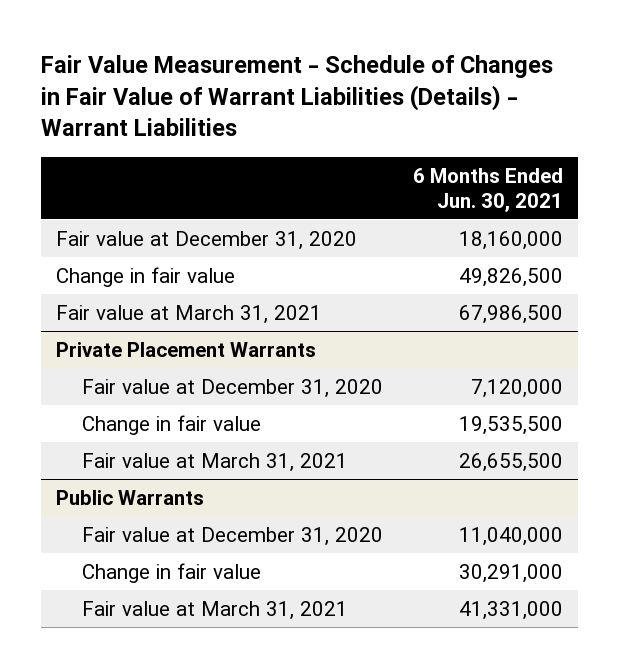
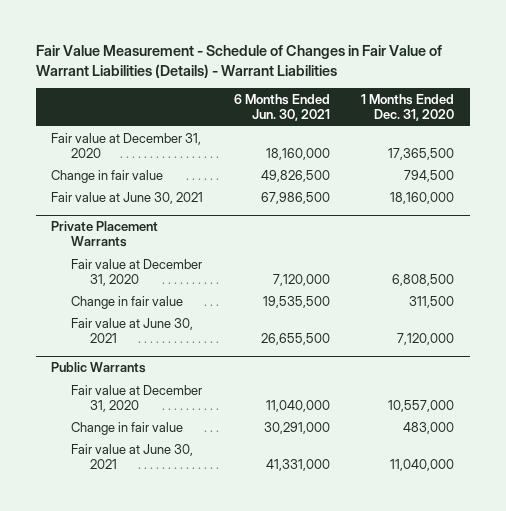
none -> [361,94,455,122] 1 Months Ended Dec. 31, 2020
[55,304,322,324] Fair value at March 31, 2021 -> [51,191,204,204] Fair value at June 30, 2021
[82,452,349,472] Fair value at March 31, 2021 -> [70,317,193,343] Fair value at June 30, 2021
[82,600,349,620] Fair value at March 31, 2021 -> [70,443,193,469] Fair value at June 30, 2021

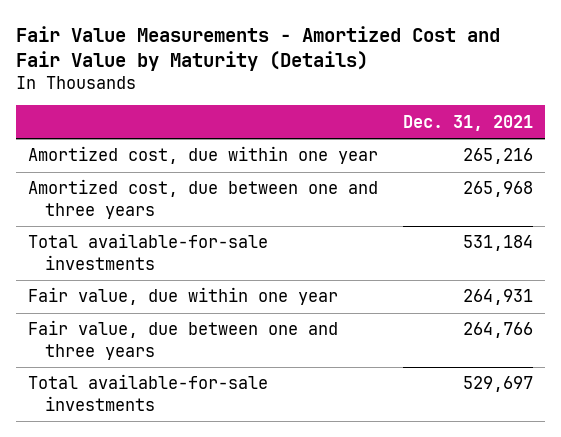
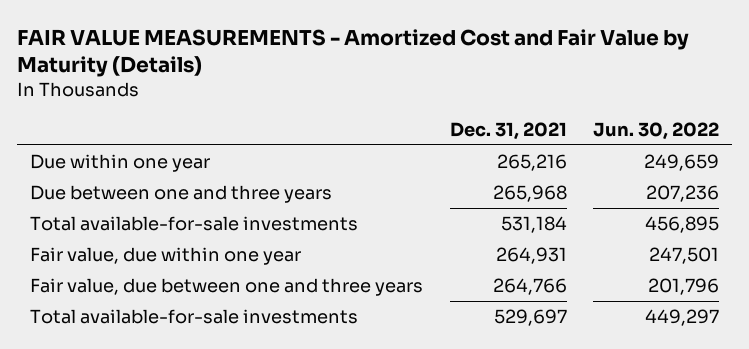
[16,25,501,71] Fair Value Measurements - Amortized Cost and Fair Value by Maturity (Details) -> [17,28,690,78] FAIR VALUE MEASUREMENTS - Amortized Cost and Fair Value by Maturity (Details)
none -> [593,121,720,140] Jun. 30, 2022
[28,146,379,165] Amortized cost, due within one year -> [30,153,211,172] Due within one year
[28,179,379,219] Amortized cost, due between one and three years -> [30,184,333,203] Due between one and three years

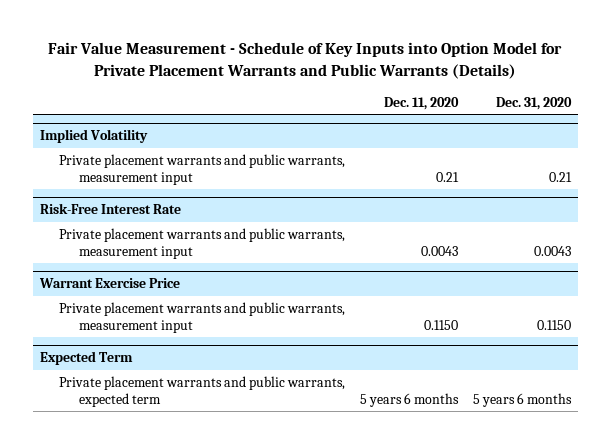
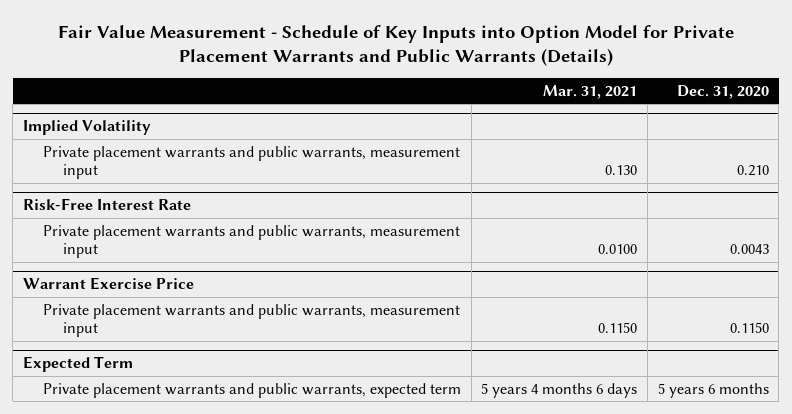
[384,96,460,110] Dec. 11, 2020 -> none
none -> [543,84,638,99] Mar. 31, 2021
[548,171,572,182] 0.21 -> [736,165,769,177] 0.210

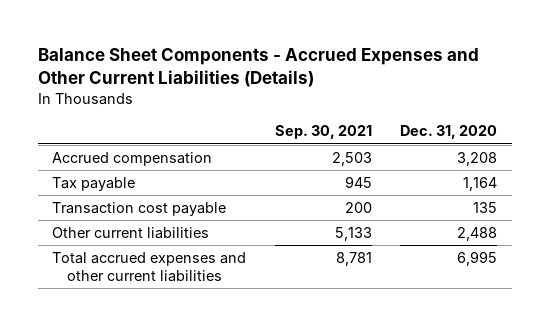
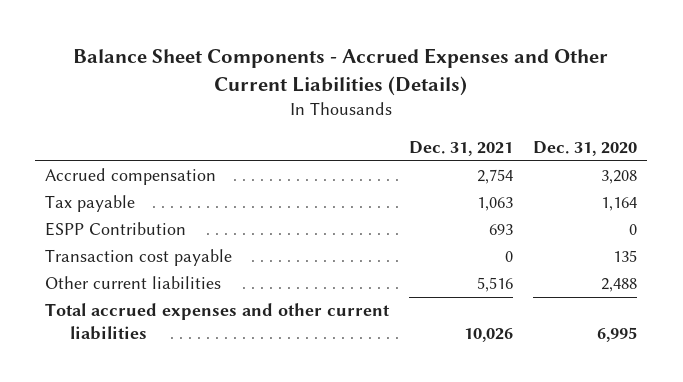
[274,125,372,140] Sep. 30, 2021 -> none
none -> [409,140,514,156] Dec. 31, 2021
none -> [45,222,187,237] ESPP Contribution

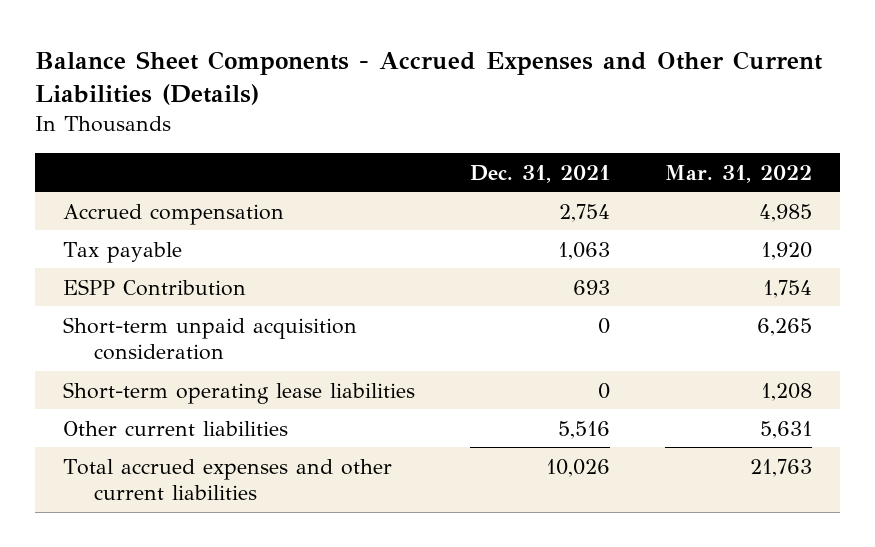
[533,140,638,156] Dec. 31, 2020 -> none
none -> [665,164,813,183] Mar. 31, 2022
[45,249,233,267] Transaction cost payable -> none
none -> [62,316,357,361] Short-term unpaid acquisition consideration
none -> [62,381,415,404] Short-term operating lease liabilities

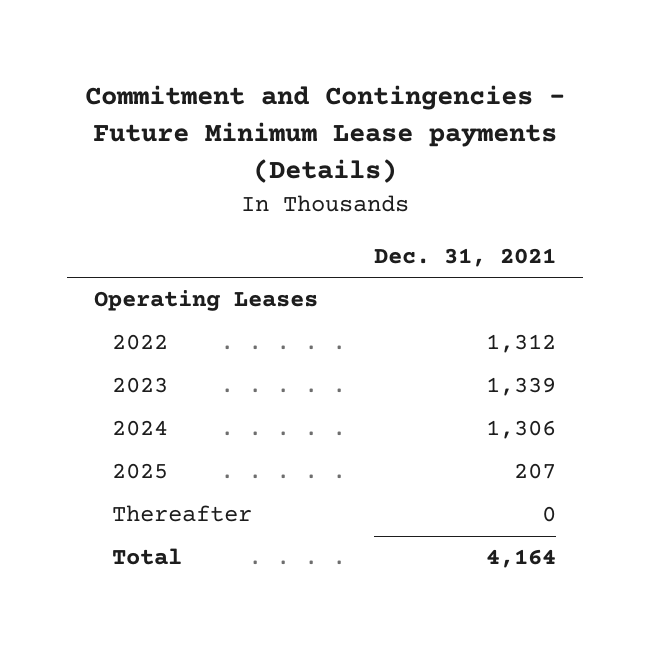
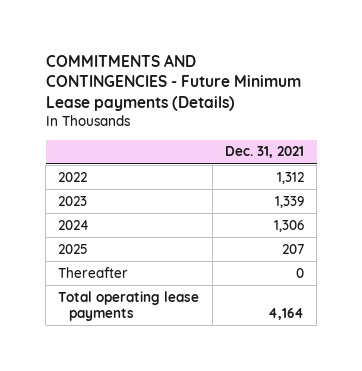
[84,84,565,184] Commitment and Contingencies - Future Minimum Lease payments (Details) -> [45,53,301,112] COMMITMENTS AND CONTINGENCIES - Future Minimum Lease payments (Details)
[94,290,319,312] Operating Leases -> none
[111,548,182,566] Total -> [58,290,200,321] Total operating lease payments

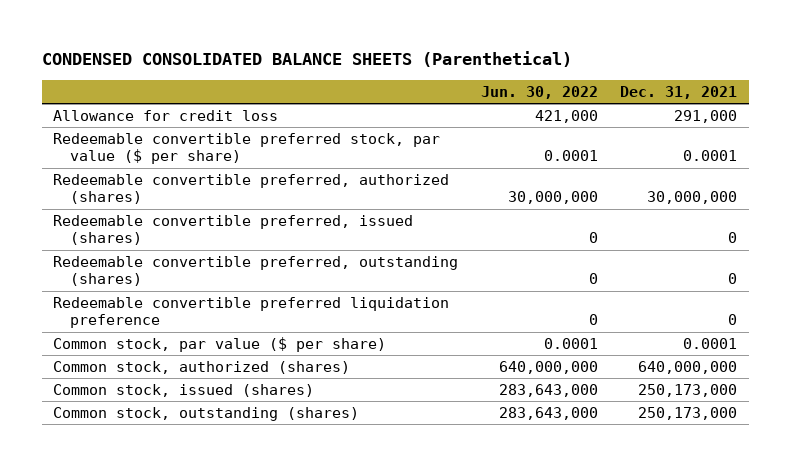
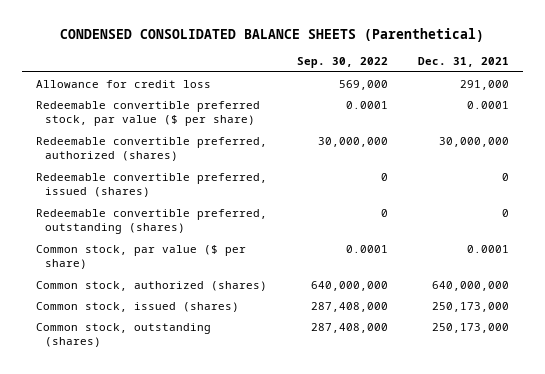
[480,85,598,99] Jun. 30, 2022 -> none
none -> [296,56,388,68] Sep. 30, 2022
[53,296,450,329] Redeemable convertible preferred liquidation preference -> none

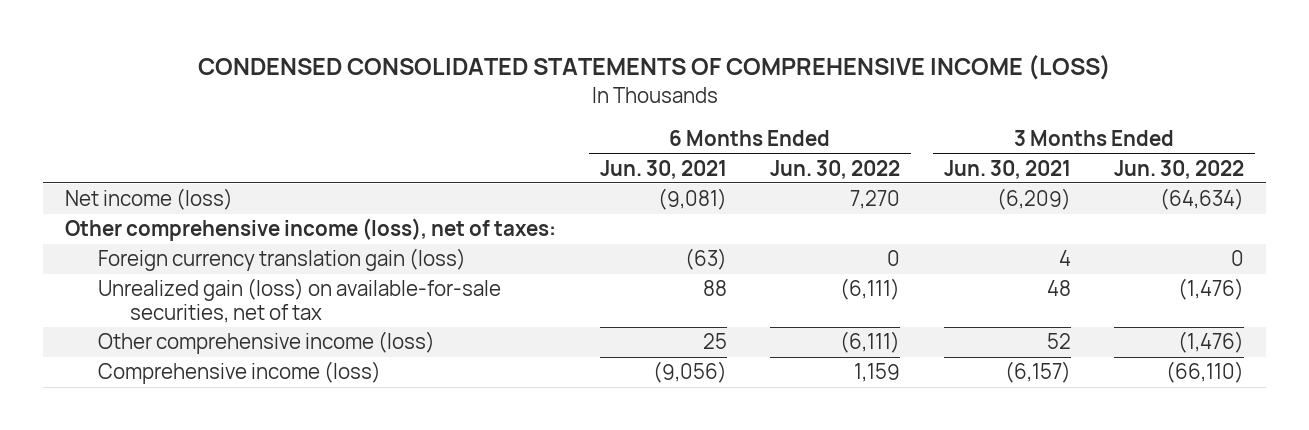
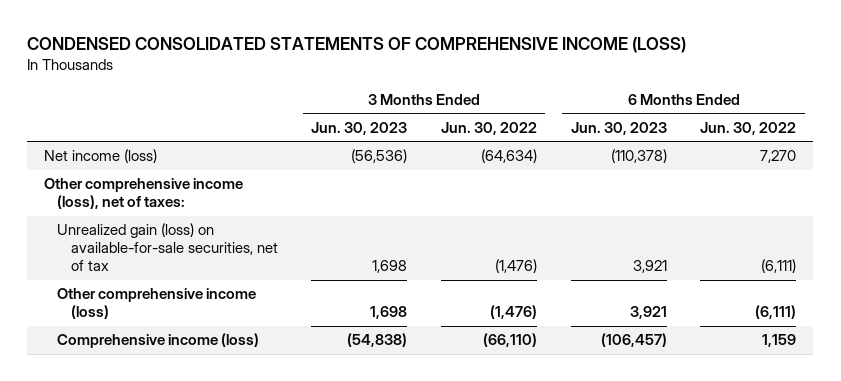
[599,159,727,179] Jun. 30, 2021 -> none
[943,159,1071,179] Jun. 30, 2021 -> none
none -> [311,121,408,135] Jun. 30, 2023
none -> [570,121,667,135] Jun. 30, 2023
[97,248,466,272] Foreign currency translation gain (loss) -> none

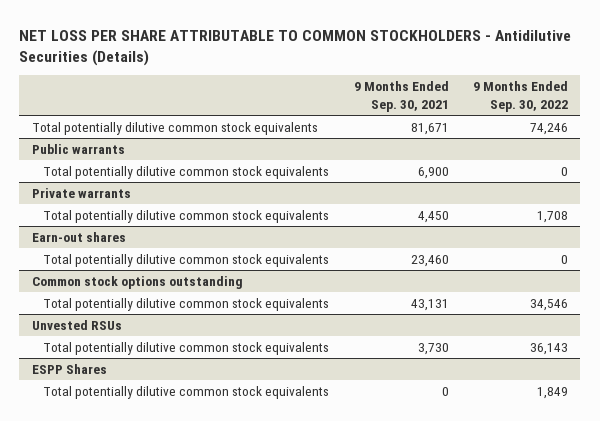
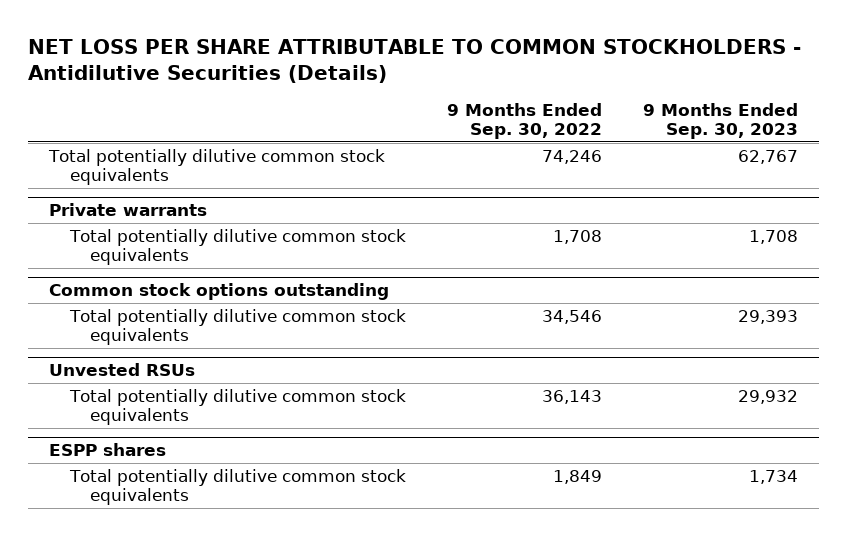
[353,81,449,112] 9 Months Ended Sep. 30, 2021 -> none
none -> [643,102,799,140] 9 Months Ended Sep. 30, 2023
[31,144,125,155] Public warrants -> none
[43,166,330,180] Total potentially dilutive common stock equivalents -> none
[31,232,126,243] Earn-out shares -> none
[43,254,330,268] Total potentially dilutive common stock equivalents -> none
[31,364,107,375] ESPP Shares -> [48,443,166,457] ESPP shares

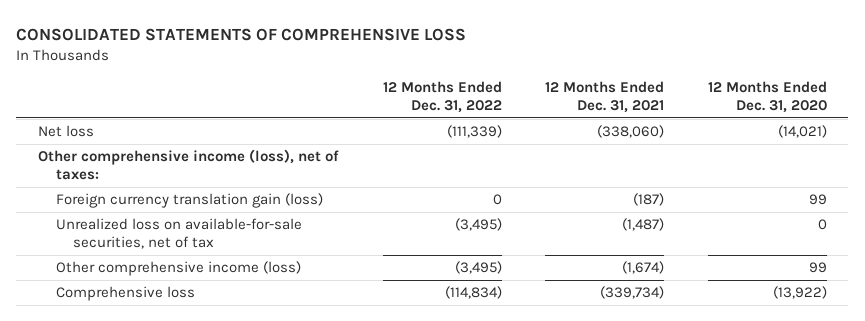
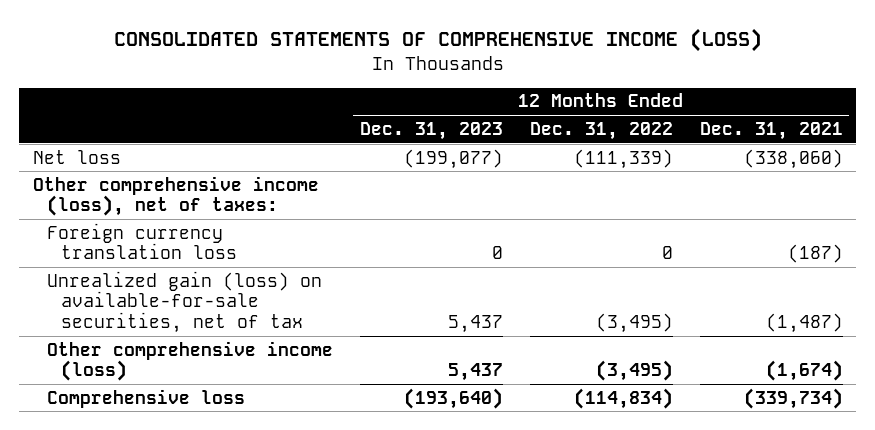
[16,27,467,41] CONSOLIDATED STATEMENTS OF COMPREHENSIVE LOSS -> [113,28,762,53] CONSOLIDATED STATEMENTS OF COMPREHENSIVE INCOME (LOSS)
[707,80,827,114] 12 Months Ended Dec. 31, 2020 -> none
none -> [359,121,503,140] Dec. 31, 2023
[55,192,323,208] Foreign currency translation gain (loss) -> [47,222,238,260] Foreign currency translation loss
[55,217,302,250] Unrealized loss on available-for-sale securities, net of tax -> [47,270,323,333] Unrealized gain (loss) on available-for-sale securities, net of tax

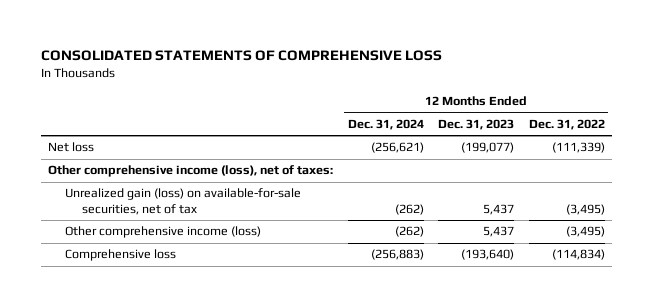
[113,28,762,53] CONSOLIDATED STATEMENTS OF COMPREHENSIVE INCOME (LOSS) -> [40,50,442,62] CONSOLIDATED STATEMENTS OF COMPREHENSIVE LOSS
[699,121,843,140] Dec. 31, 2021 -> none
none -> [347,118,424,130] Dec. 31, 2024
[47,222,238,260] Foreign currency translation loss -> none

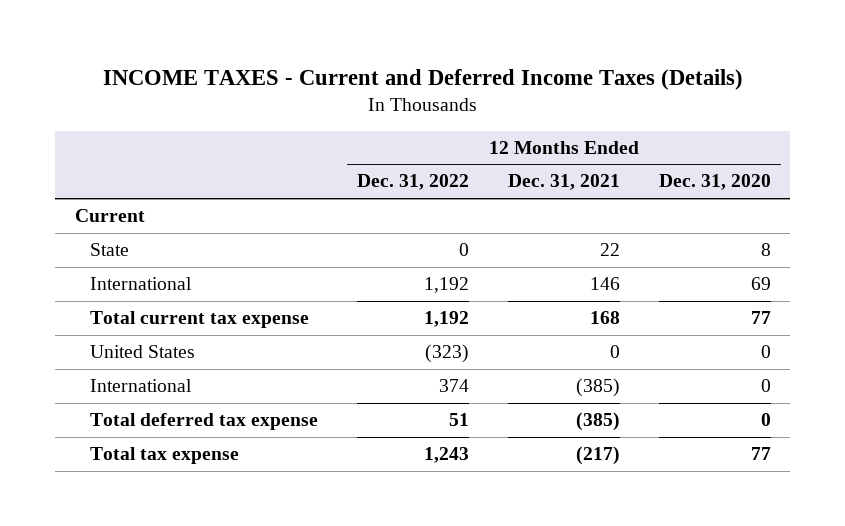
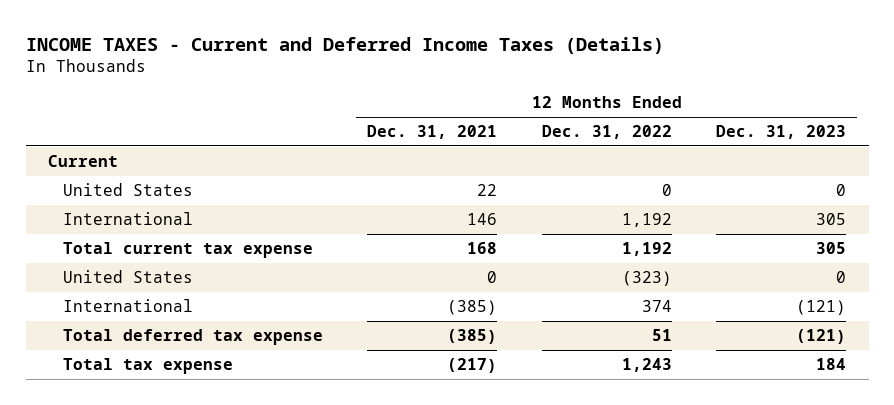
[658,174,771,191] Dec. 31, 2020 -> none
none -> [716,125,847,140] Dec. 31, 2023
[89,243,129,257] State -> [62,183,193,197] United States

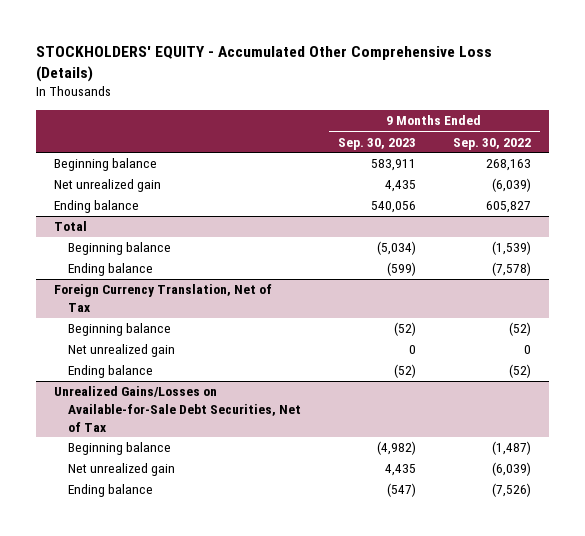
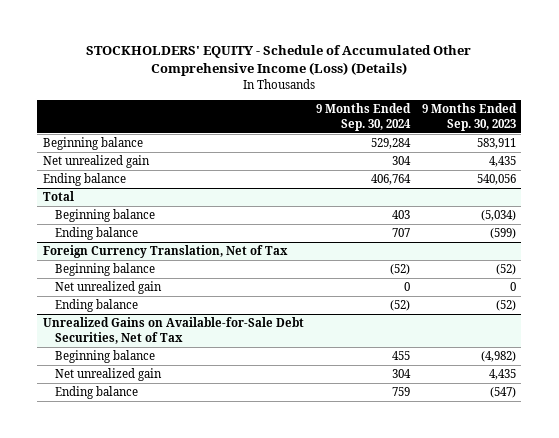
[35,45,492,82] STOCKHOLDERS' EQUITY - Accumulated Other Comprehensive Loss (Details) -> [86,45,472,77] STOCKHOLDERS' EQUITY - Schedule of Accumulated Other Comprehensive Income (Loss) (Details)
[452,137,531,150] Sep. 30, 2022 -> none
none -> [315,103,411,131] 9 Months Ended Sep. 30, 2024
[54,386,302,432] Unrealized Gains/Losses on Available-for-Sale Debt Securities, Net of Tax -> [43,317,305,344] Unrealized Gains on Available-for-Sale Debt Securities, Net of Tax

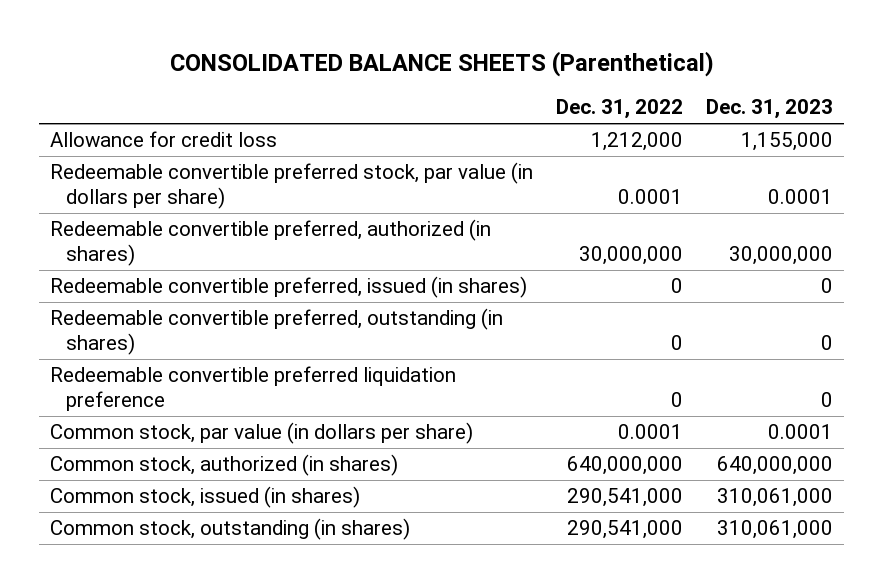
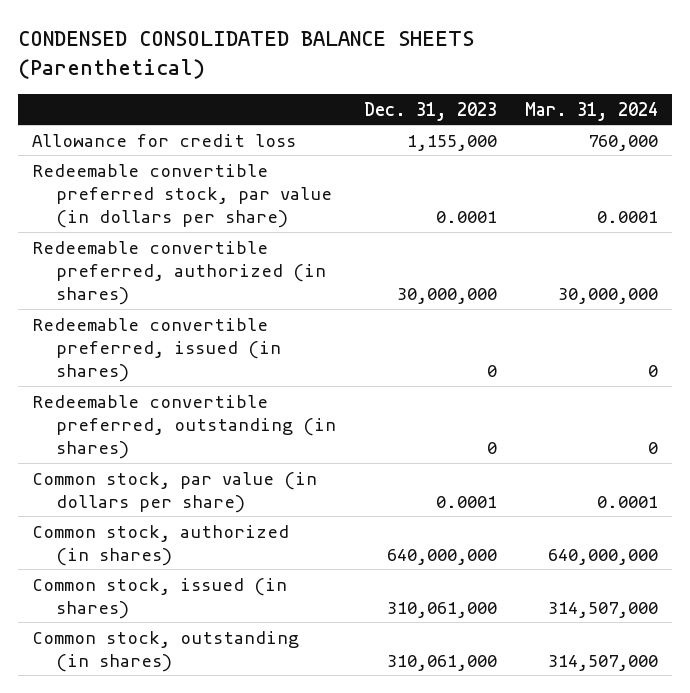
[169,50,714,77] CONSOLIDATED BALANCE SHEETS (Parenthetical) -> [17,31,474,80] CONDENSED CONSOLIDATED BALANCE SHEETS (Parenthetical)
[556,99,684,120] Dec. 31, 2022 -> none
none -> [525,101,659,121] Mar. 31, 2024
[50,366,457,411] Redeemable convertible preferred liquidation preference -> none

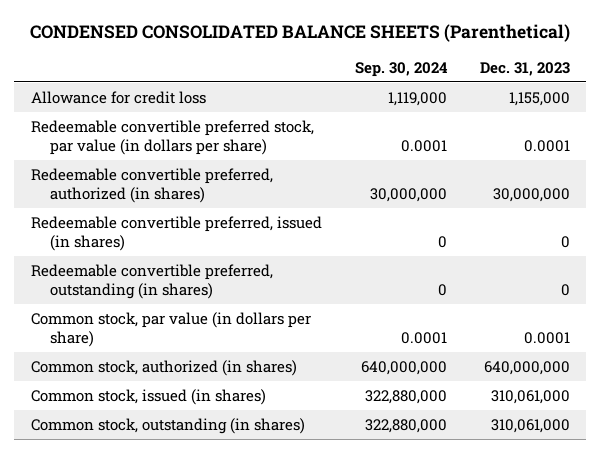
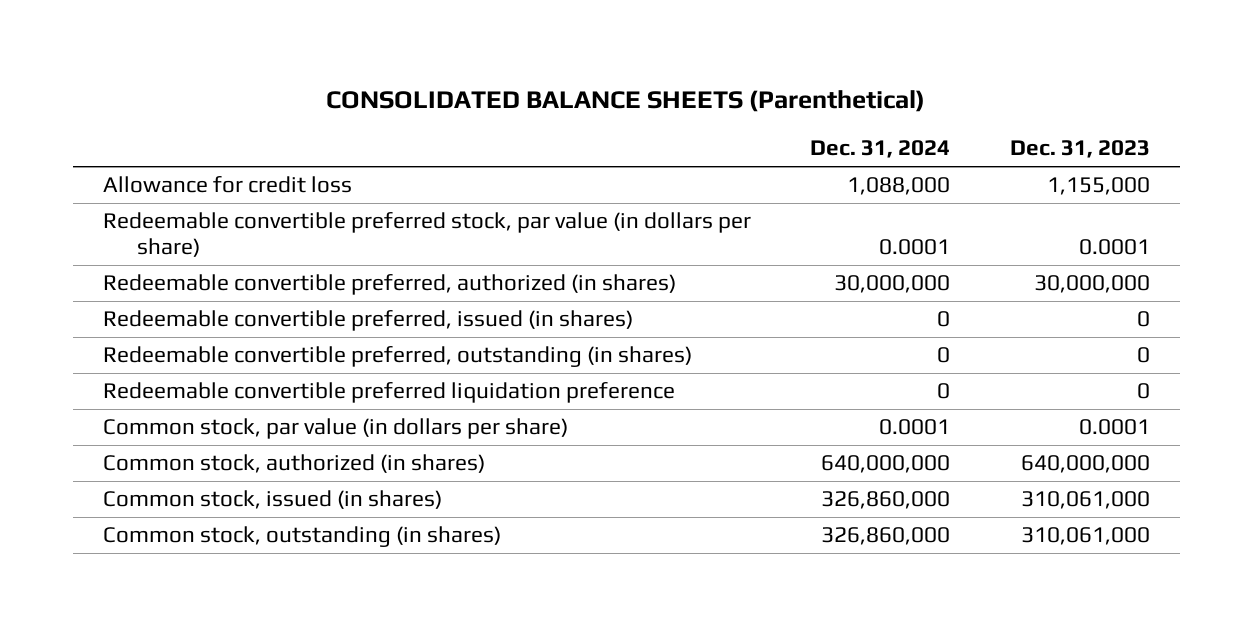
[30,24,571,43] CONDENSED CONSOLIDATED BALANCE SHEETS (Parenthetical) -> [326,89,926,112] CONSOLIDATED BALANCE SHEETS (Parenthetical)
[354,62,448,78] Sep. 30, 2024 -> none
none -> [810,140,951,159] Dec. 31, 2024
none -> [103,382,676,404] Redeemable convertible preferred liquidation preference

